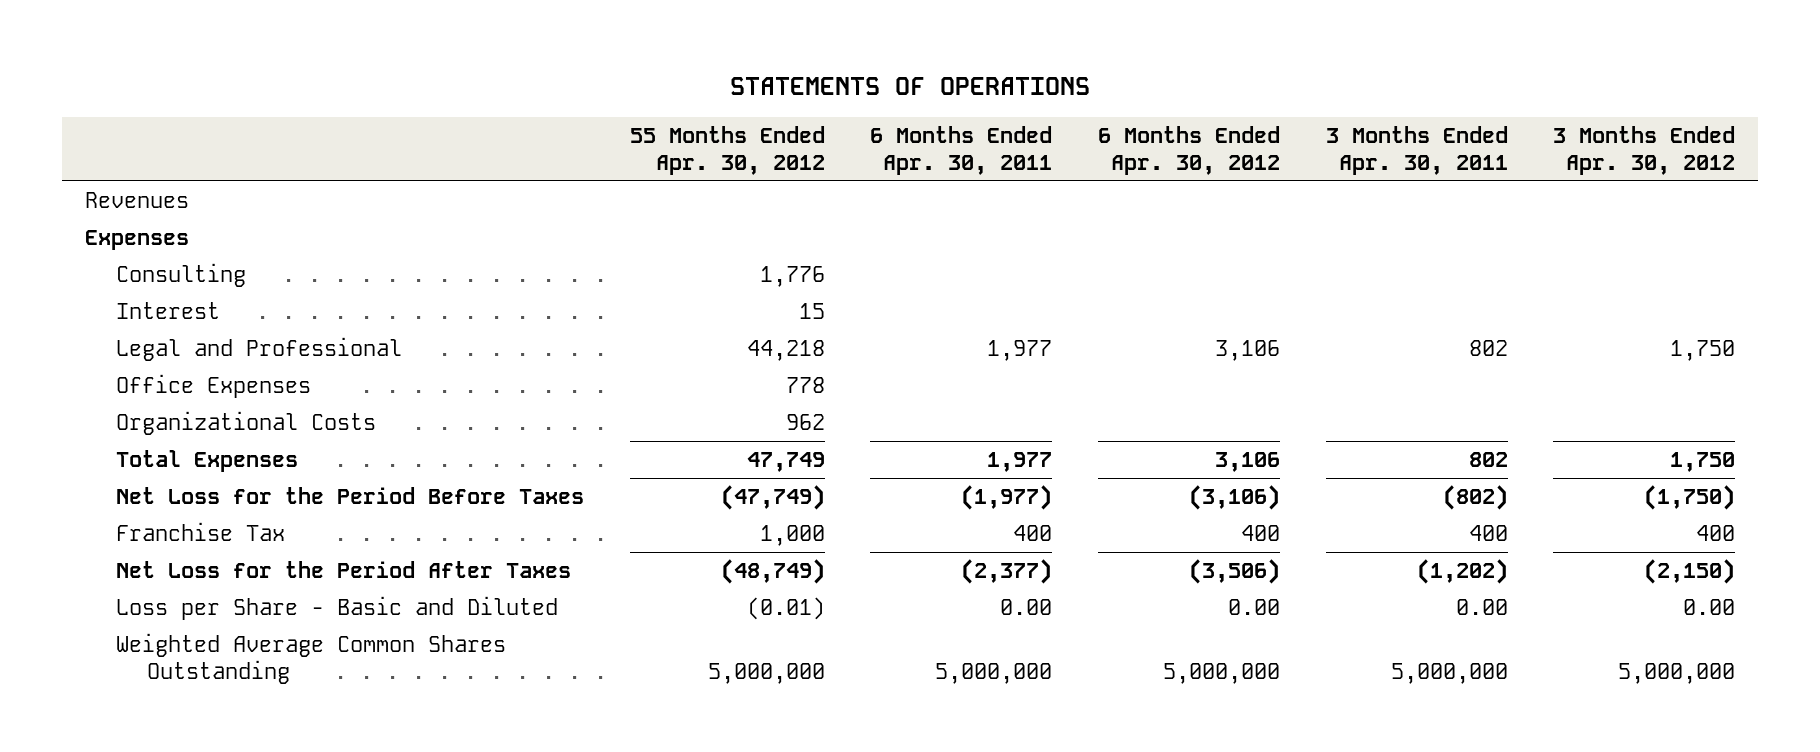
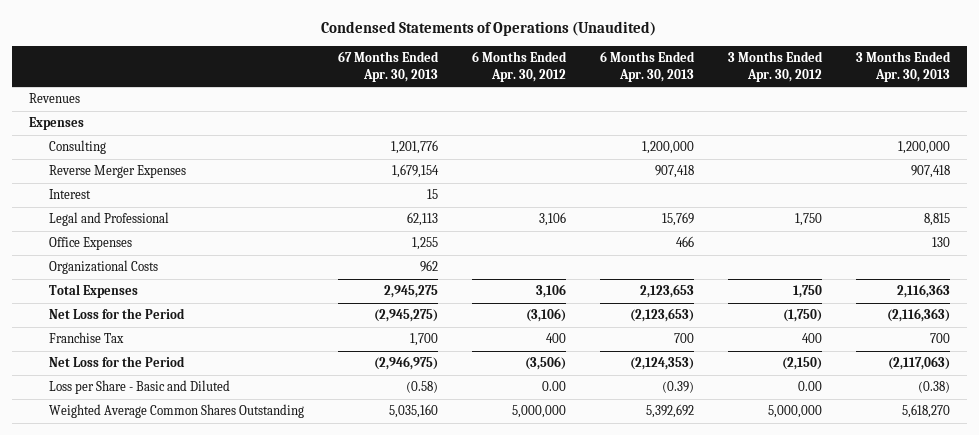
[730,77,1091,96] STATEMENTS OF OPERATIONS -> [321,20,657,36] Condensed Statements of Operations (Unaudited)
[629,125,825,175] 55 Months Ended Apr. 30, 2012 -> none
[870,125,1053,175] 6 Months Ended Apr. 30, 2011 -> none
[1325,125,1508,175] 3 Months Ended Apr. 30, 2011 -> none
none -> [337,51,439,83] 67 Months Ended Apr. 30, 2013
none -> [599,51,695,83] 6 Months Ended Apr. 30, 2013
none -> [855,51,951,83] 3 Months Ended Apr. 30, 2013
none -> [48,165,186,179] Reverse Merger Expenses
[115,486,584,504] Net Loss for the Period Before Taxes -> [48,308,185,320] Net Loss for the Period
[115,560,571,578] Net Loss for the Period After Taxes -> [48,356,185,368] Net Loss for the Period

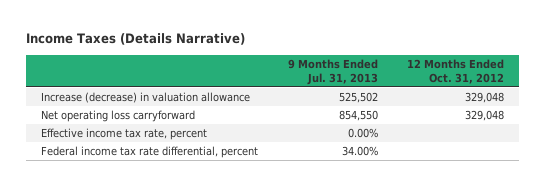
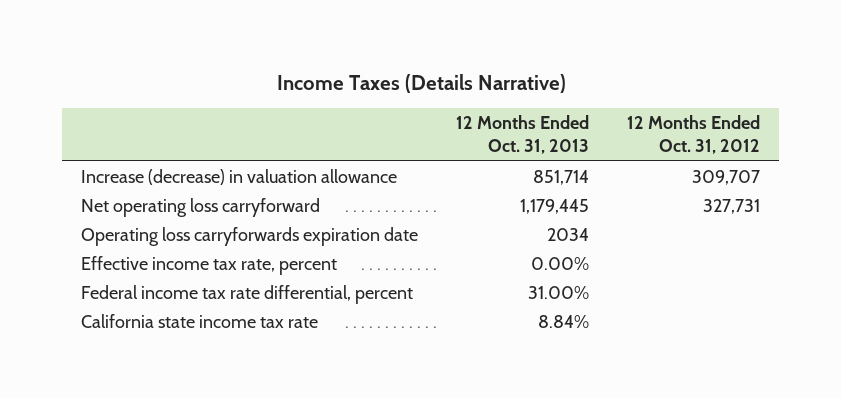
[287,58,378,85] 9 Months Ended Jul. 31, 2013 -> none
none -> [456,115,590,155] 12 Months Ended Oct. 31, 2013
[465,91,505,103] 329,048 -> [691,170,760,186] 309,707
[465,109,505,121] 329,048 -> [702,199,760,215] 327,731
none -> [81,227,419,247] Operating loss carryforwards expiration date
none -> [81,314,319,329] California state income tax rate

